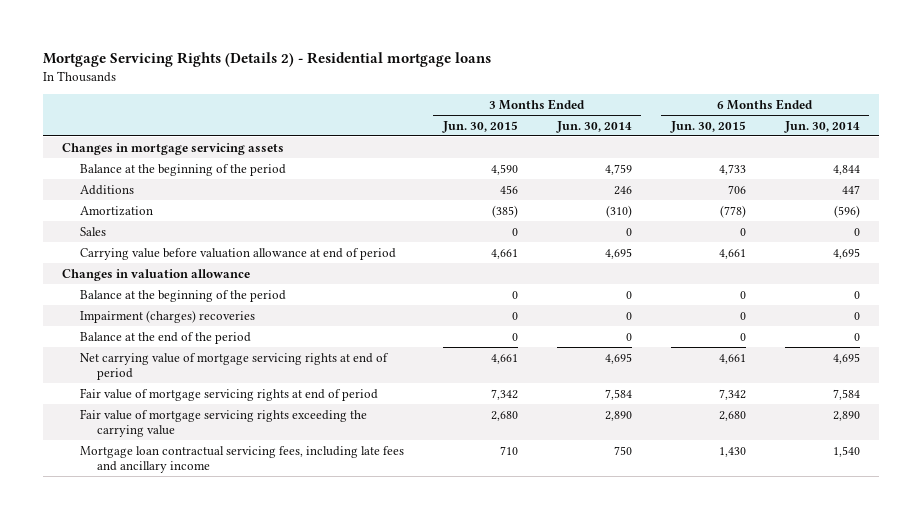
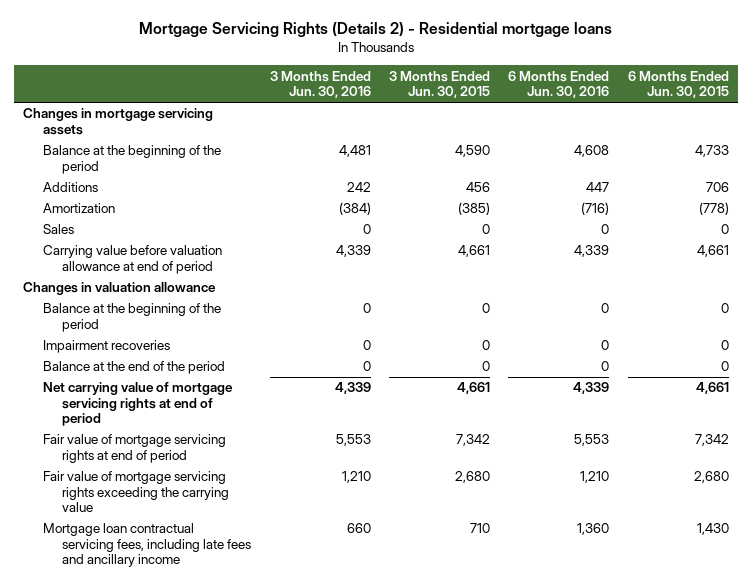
[555,120,632,133] Jun. 30, 2014 -> none
[783,120,860,133] Jun. 30, 2014 -> none
none -> [269,70,371,99] 3 Months Ended Jun. 30, 2016
none -> [508,70,610,99] 6 Months Ended Jun. 30, 2016
[79,309,255,323] Impairment (charges) recoveries -> [42,340,170,354] Impairment recoveries

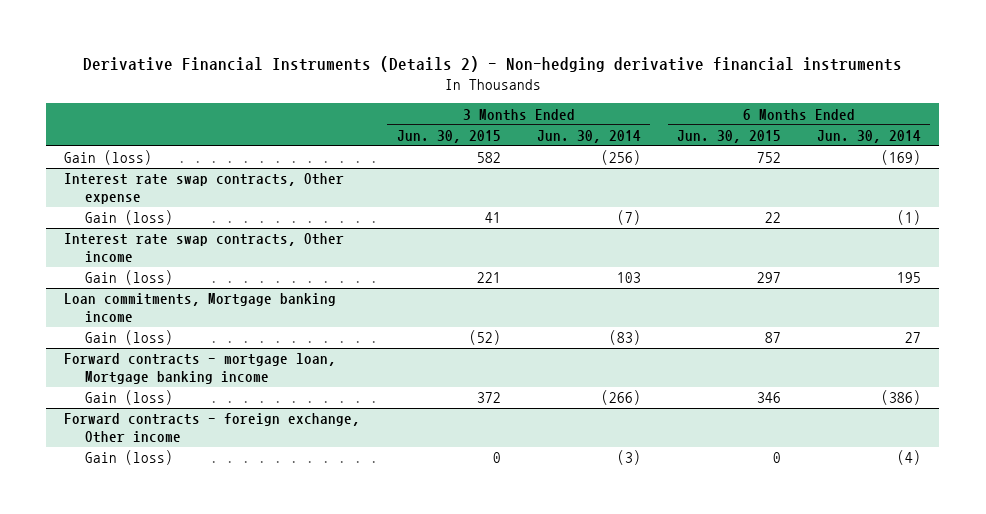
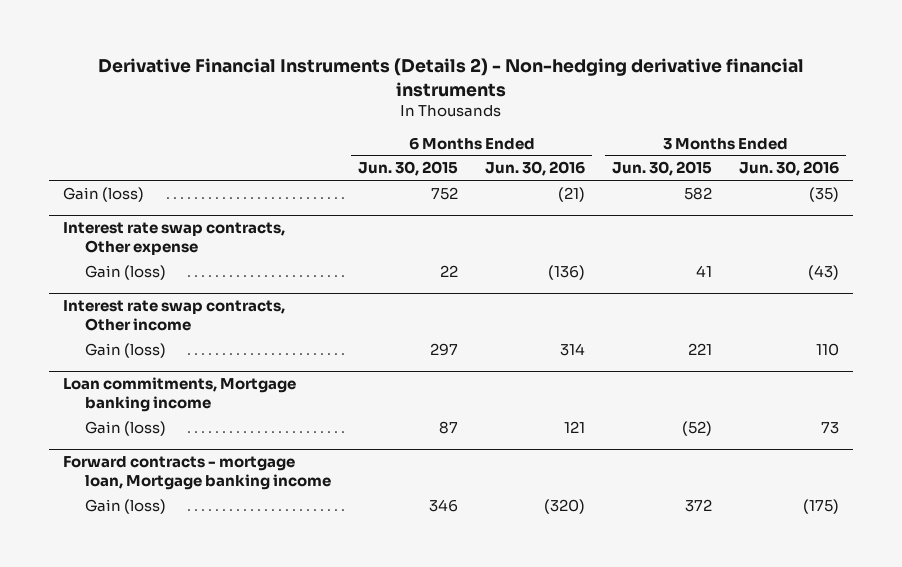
[536,129,641,143] Jun. 30, 2014 -> none
[817,129,922,143] Jun. 30, 2014 -> none
none -> [485,161,586,177] Jun. 30, 2016
none -> [739,161,840,177] Jun. 30, 2016
[64,413,361,443] Forward contracts - foreign exchange, Other income -> none
[85,450,174,466] Gain (loss) -> none

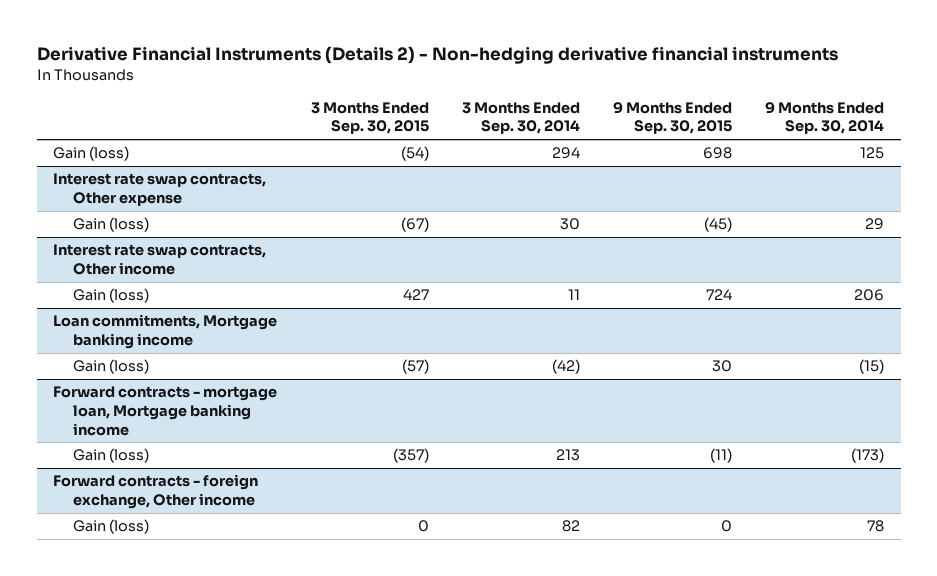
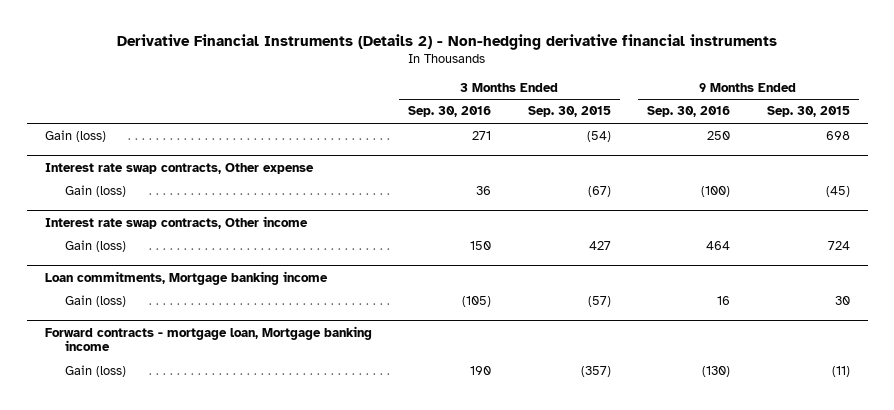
[461,101,580,135] 3 Months Ended Sep. 30, 2014 -> none
[765,101,885,135] 9 Months Ended Sep. 30, 2014 -> none
none -> [408,106,492,118] Sep. 30, 2016
none -> [647,106,731,118] Sep. 30, 2016
[53,474,259,510] Forward contracts - foreign exchange, Other income -> none
[72,519,149,535] Gain (loss) -> none

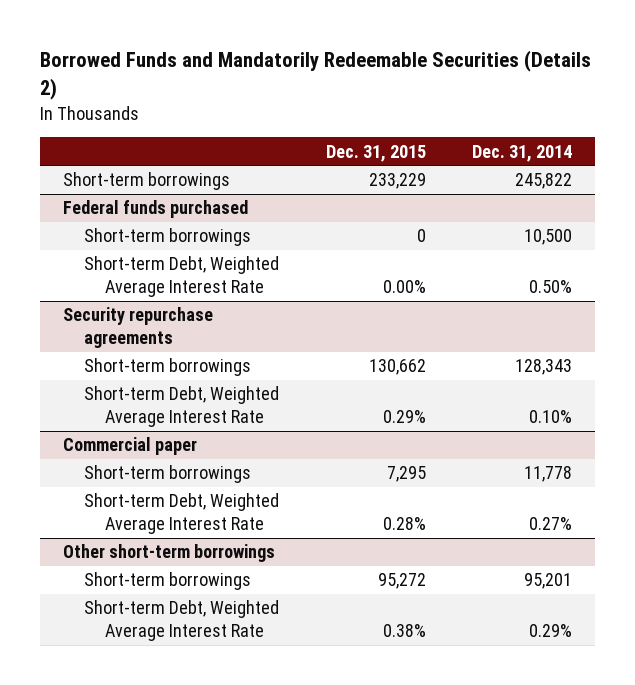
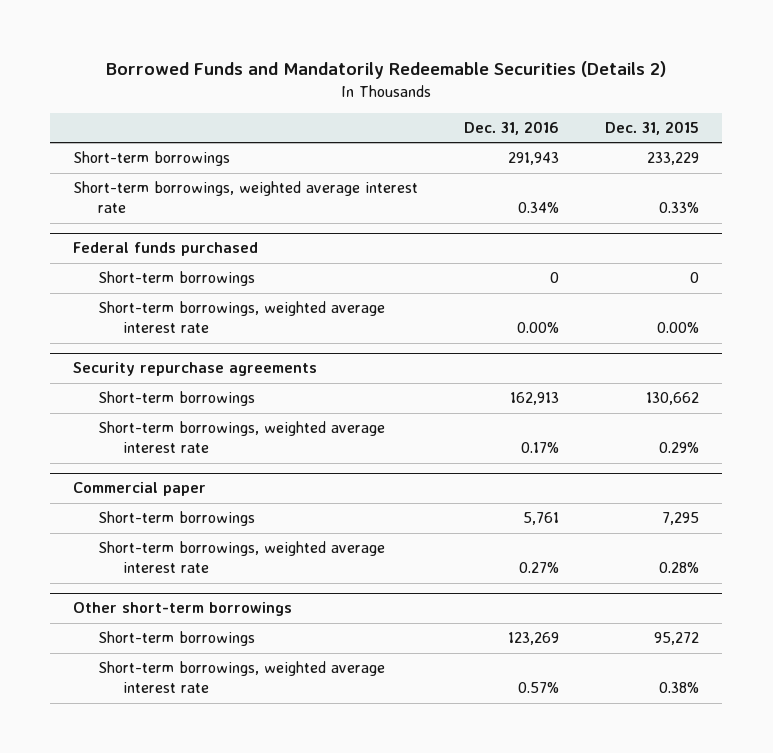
[471,144,572,162] Dec. 31, 2014 -> none
none -> [464,120,560,135] Dec. 31, 2016
none -> [73,181,419,214] Short-term borrowings, weighted average interest rate
[84,256,280,298] Short-term Debt, Weighted Average Interest Rate -> [98,301,386,334] Short-term borrowings, weighted average interest rate
[84,386,280,428] Short-term Debt, Weighted Average Interest Rate -> [98,421,386,454] Short-term borrowings, weighted average interest rate
[84,493,280,535] Short-term Debt, Weighted Average Interest Rate -> [98,541,386,574] Short-term borrowings, weighted average interest rate
[84,600,280,642] Short-term Debt, Weighted Average Interest Rate -> [98,661,386,694] Short-term borrowings, weighted average interest rate

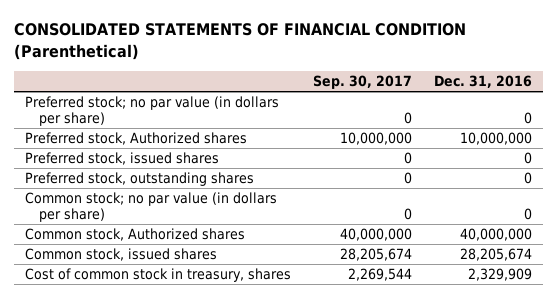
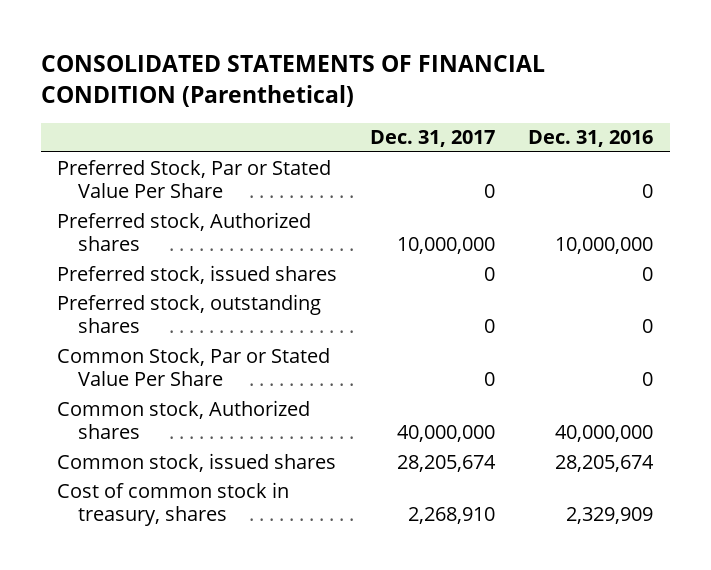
[312,75,412,90] Sep. 30, 2017 -> none
none -> [370,130,496,148] Dec. 31, 2017
[24,96,279,127] Preferred stock; no par value (in dollars per share) -> [57,159,332,199] Preferred Stock, Par or Stated Value Per Share
[24,192,277,223] Common stock; no par value (in dollars per share) -> [57,347,331,387] Common Stock, Par or Stated Value Per Share

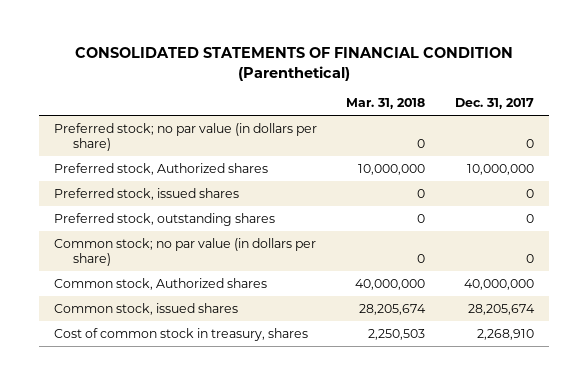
[528,130,654,148] Dec. 31, 2016 -> none
none -> [346,98,426,110] Mar. 31, 2018
[57,159,332,199] Preferred Stock, Par or Stated Value Per Share -> [53,122,317,152] Preferred stock; no par value (in dollars per share)
[57,347,331,387] Common Stock, Par or Stated Value Per Share -> [53,237,316,267] Common stock; no par value (in dollars per share)

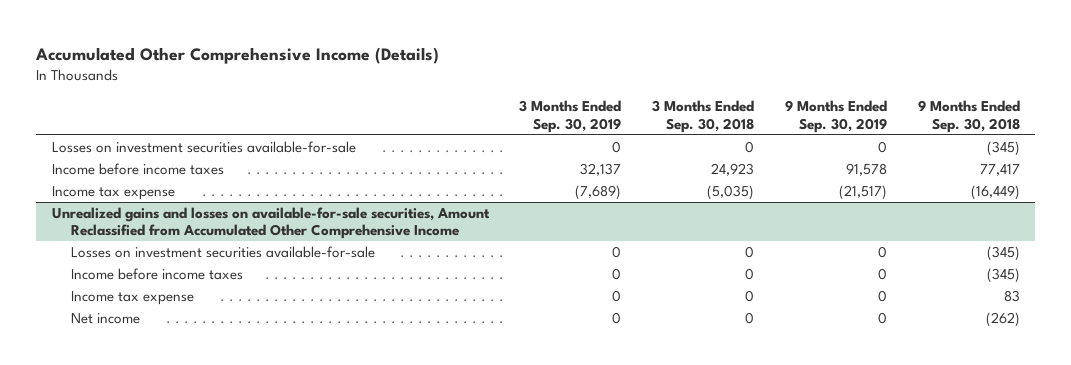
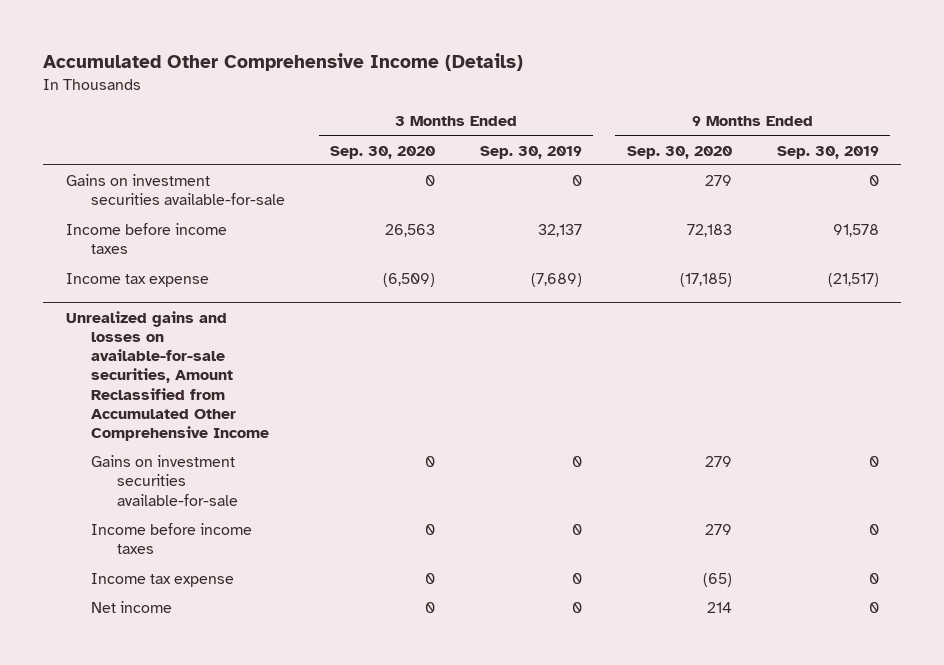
[652,100,755,133] 3 Months Ended Sep. 30, 2018 -> none
[917,100,1020,133] 9 Months Ended Sep. 30, 2018 -> none
none -> [330,145,436,159] Sep. 30, 2020
none -> [626,145,732,159] Sep. 30, 2020
[51,140,356,153] Losses on investment securities available-for-sale -> [65,174,286,206] Gains on investment securities available-for-sale
[71,245,376,258] Losses on investment securities available-for-sale -> [91,455,238,506] Gains on investment securities available-for-sale

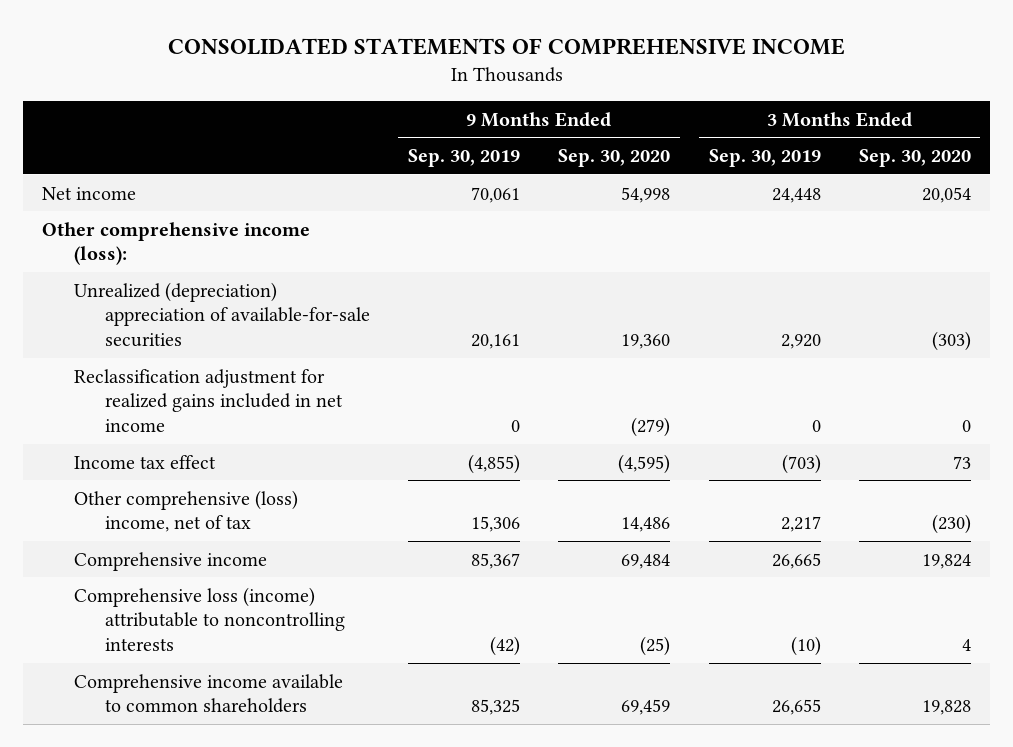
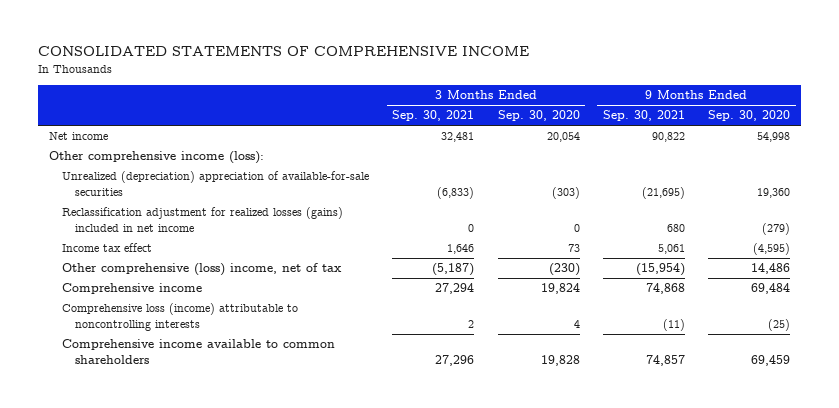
[408,149,521,168] Sep. 30, 2019 -> none
[708,149,821,168] Sep. 30, 2019 -> none
none -> [392,110,475,122] Sep. 30, 2021
none -> [602,110,685,122] Sep. 30, 2021
[73,368,343,433] Reclassification adjustment for realized gains included in net income -> [62,207,344,232] Reclassification adjustment for realized losses (gains) included in net income

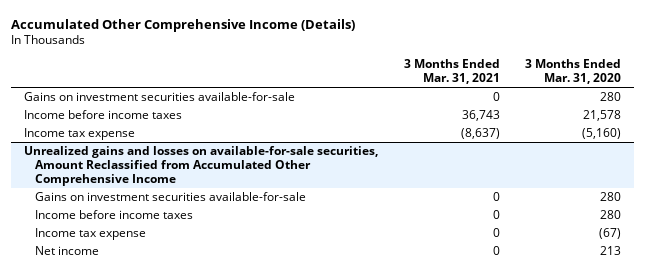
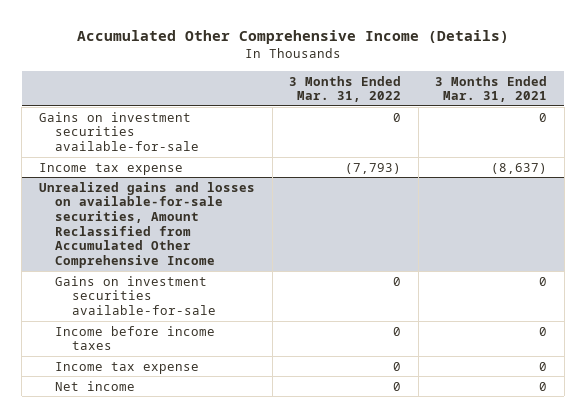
[525,59,622,85] 3 Months Ended Mar. 31, 2020 -> none
none -> [289,75,402,103] 3 Months Ended Mar. 31, 2022
[24,109,183,119] Income before income taxes -> none

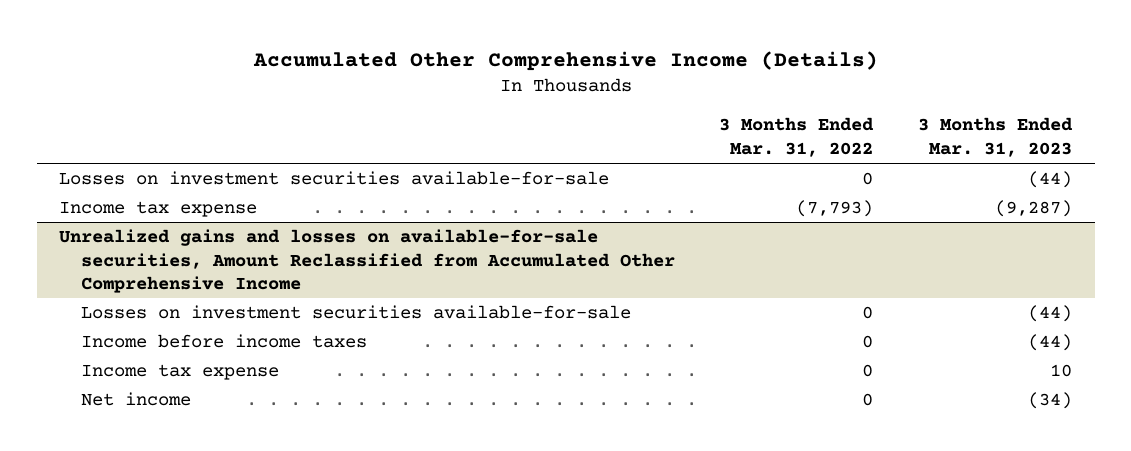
[435,75,548,103] 3 Months Ended Mar. 31, 2021 -> none
none -> [918,117,1074,157] 3 Months Ended Mar. 31, 2023
[39,111,200,151] Gains on investment securities available-for-sale -> [59,171,610,186] Losses on investment securities available-for-sale
[55,275,216,315] Gains on investment securities available-for-sale -> [80,305,631,320] Losses on investment securities available-for-sale

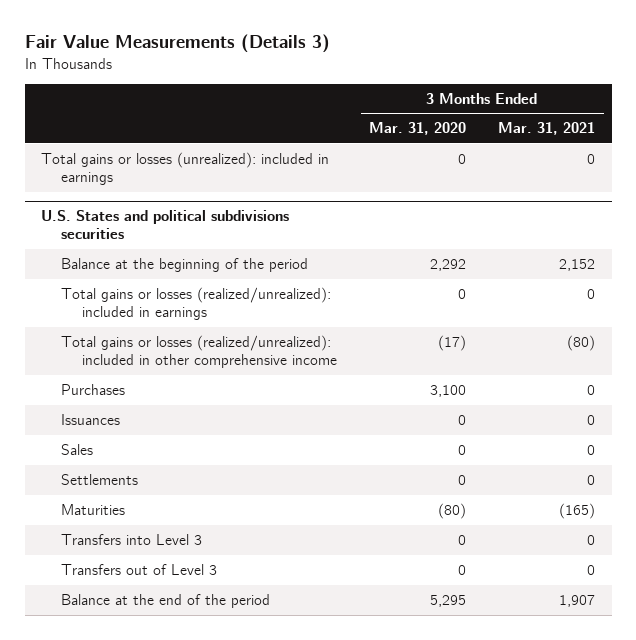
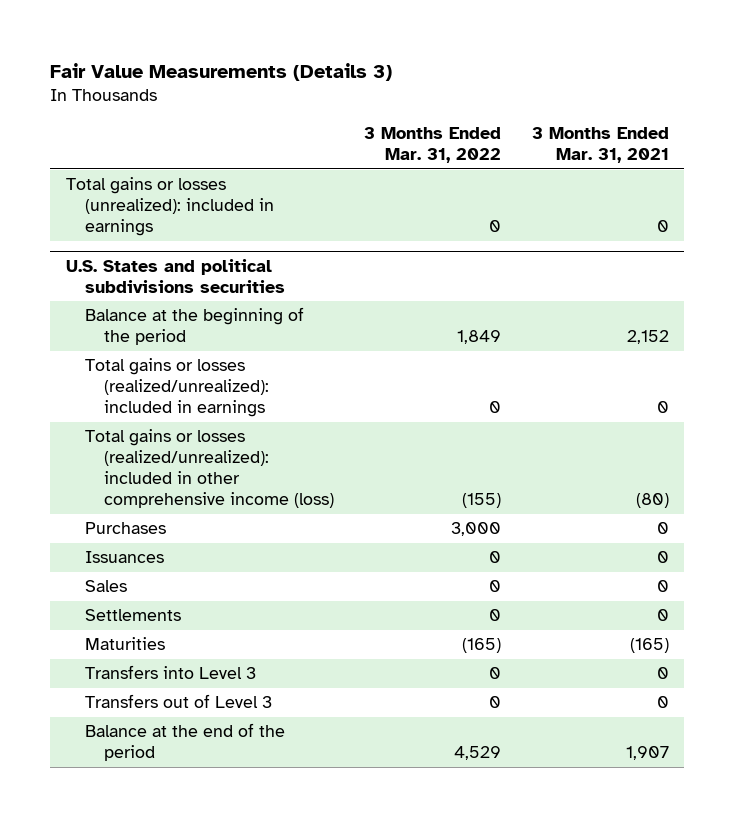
[369,122,467,136] Mar. 31, 2020 -> none
none -> [364,127,502,164] 3 Months Ended Mar. 31, 2022
[61,335,337,369] Total gains or losses (realized/unrealized): included in other comprehensive income -> [84,429,334,509] Total gains or losses (realized/unrealized): included in other comprehensive income (loss)

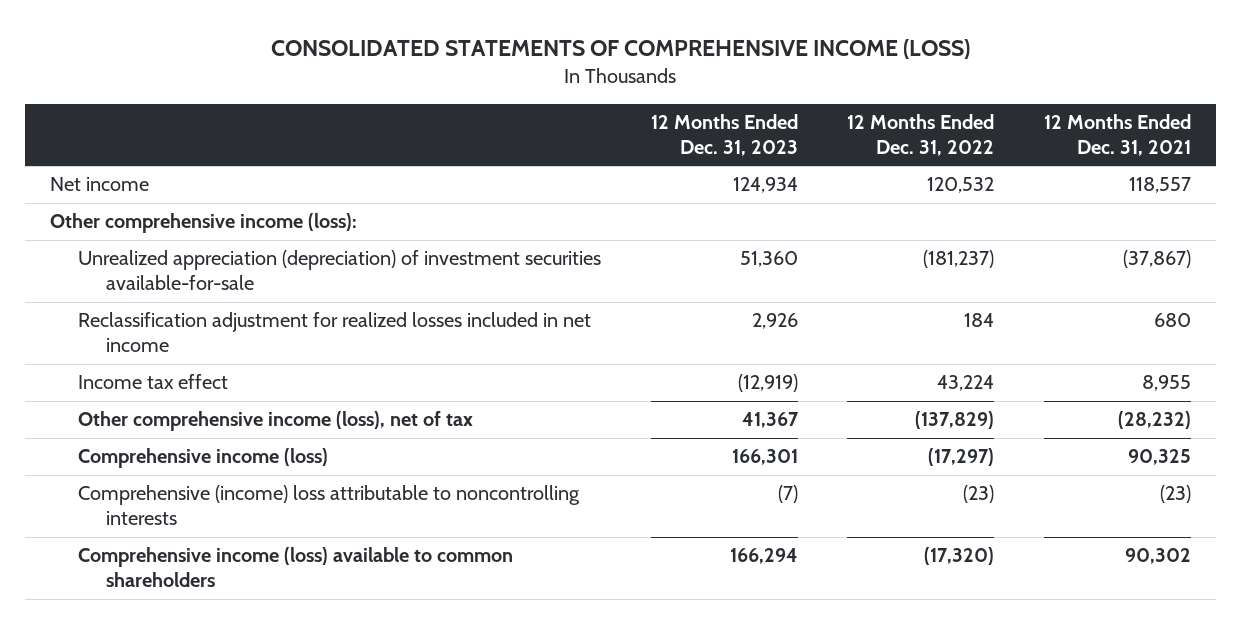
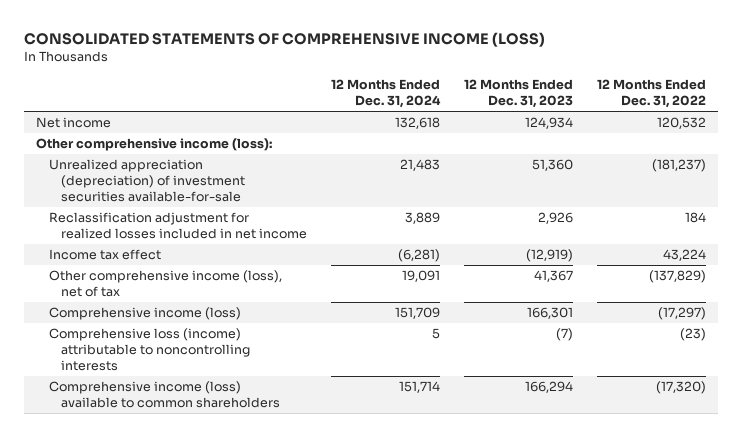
[1043,113,1191,156] 12 Months Ended Dec. 31, 2021 -> none
none -> [330,79,441,109] 12 Months Ended Dec. 31, 2024
[78,485,581,526] Comprehensive (income) loss attributable to noncontrolling interests -> [48,328,251,371] Comprehensive loss (income) attributable to noncontrolling interests

